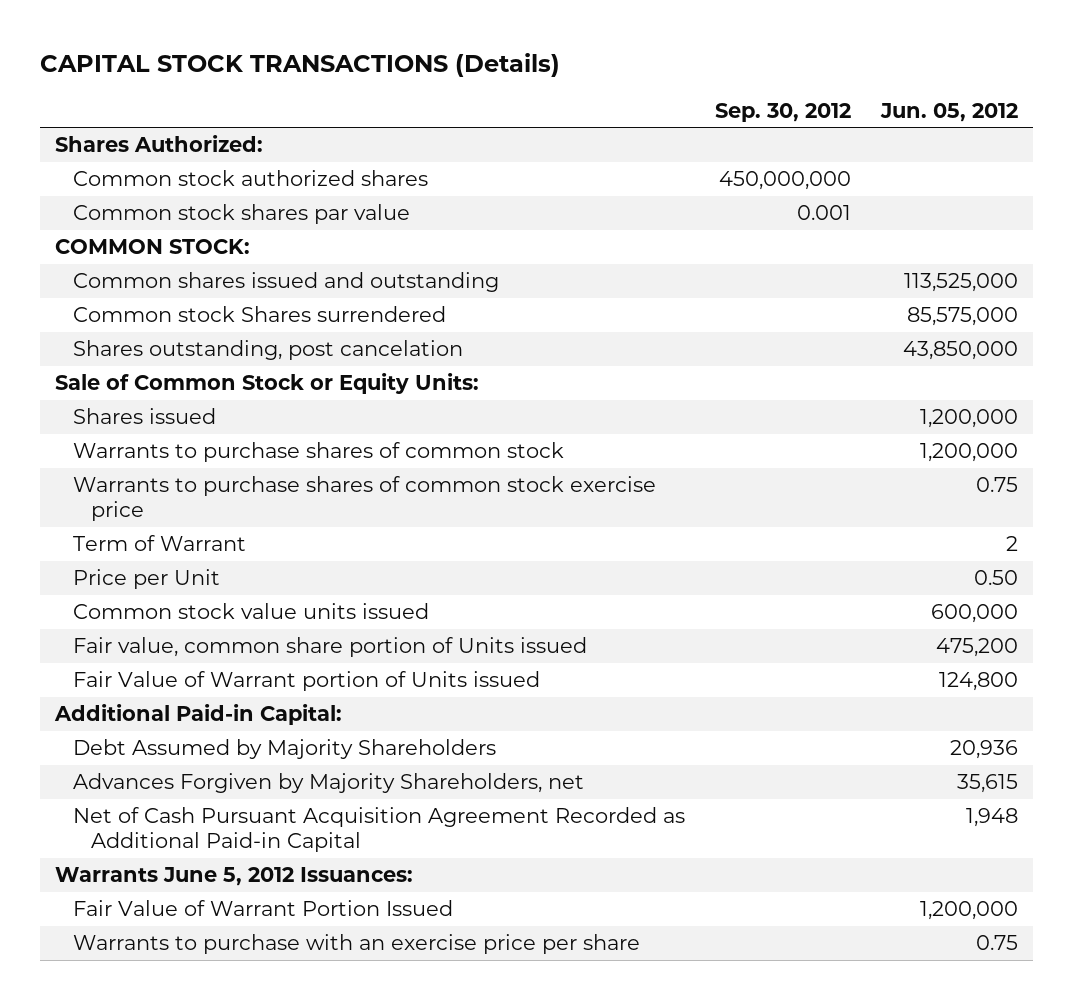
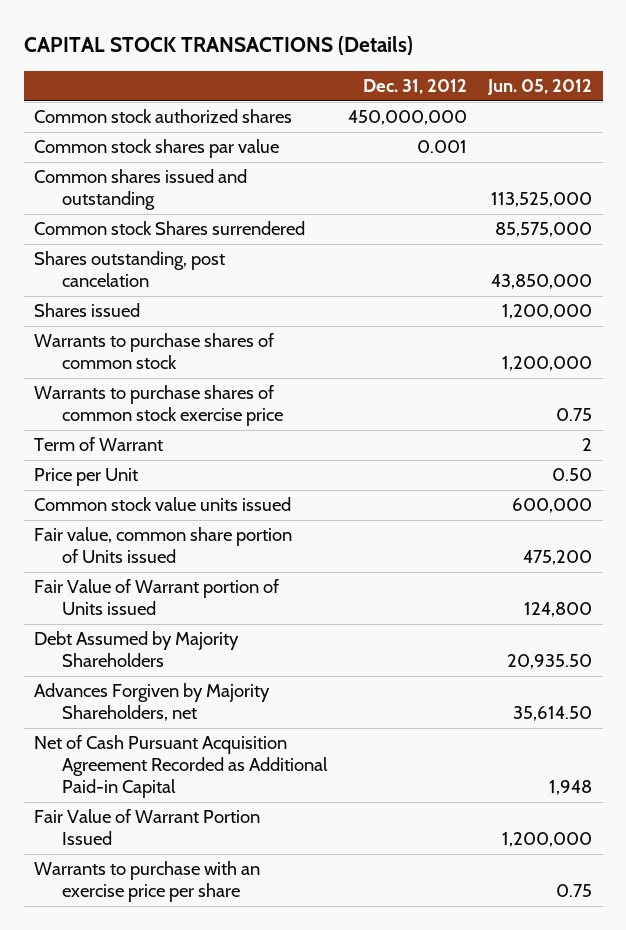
[714,102,851,122] Sep. 30, 2012 -> none
none -> [363,79,468,95] Dec. 31, 2012
[54,135,263,153] Shares Authorized: -> none
[54,239,250,255] COMMON STOCK: -> none
[54,373,479,395] Sale of Common Stock or Equity Units: -> none
[53,704,342,726] Additional Paid-in Capital: -> none
[949,740,1018,760] 20,936 -> [507,654,593,670] 20,935.50
[956,774,1018,794] 35,615 -> [513,706,593,722] 35,614.50
[54,867,413,887] Warrants June 5, 2012 Issuances: -> none

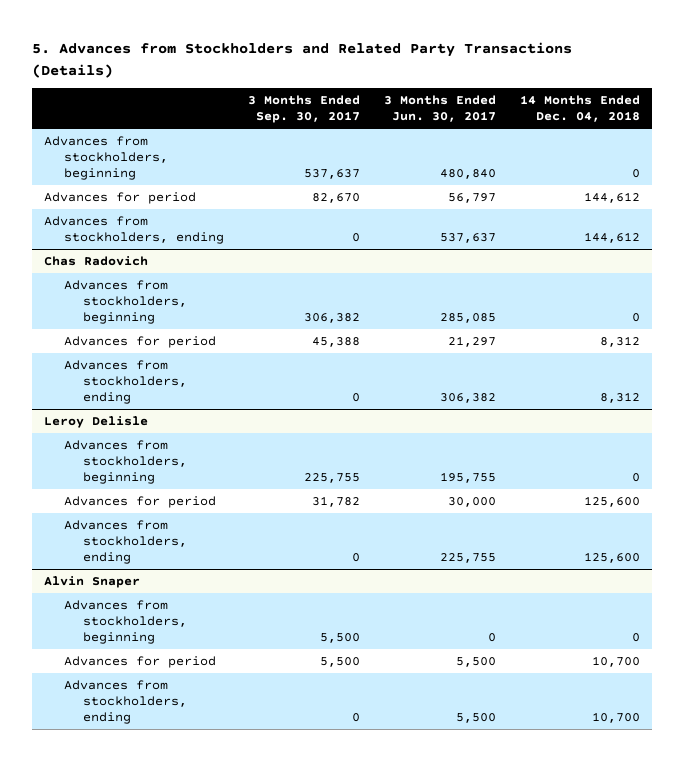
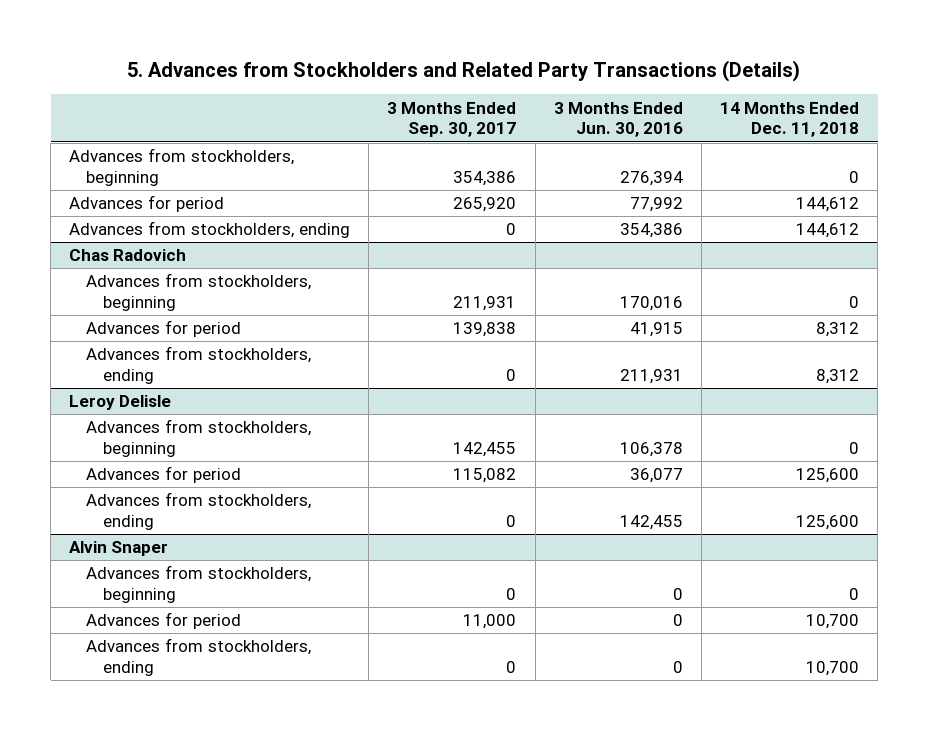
[383,95,496,123] 3 Months Ended Jun. 30, 2017 -> none
[519,95,640,123] 14 Months Ended Dec. 04, 2018 -> none
none -> [553,101,683,138] 3 Months Ended Jun. 30, 2016
none -> [719,101,859,138] 14 Months Ended Dec. 11, 2018
[303,169,360,180] 537,637 -> [453,170,517,186] 354,386
[311,193,360,204] 82,670 -> [453,197,517,213] 265,920
[303,313,360,324] 306,382 -> [453,295,517,311] 211,931
[311,337,360,348] 45,388 -> [453,322,517,338] 139,838
[303,473,360,484] 225,755 -> [453,441,517,457] 142,455
[311,496,360,508] 31,782 -> [453,468,517,484] 115,082
[319,633,360,644] 5,500 -> [506,587,517,600] 0
[319,657,360,668] 5,500 -> [463,614,517,630] 11,000

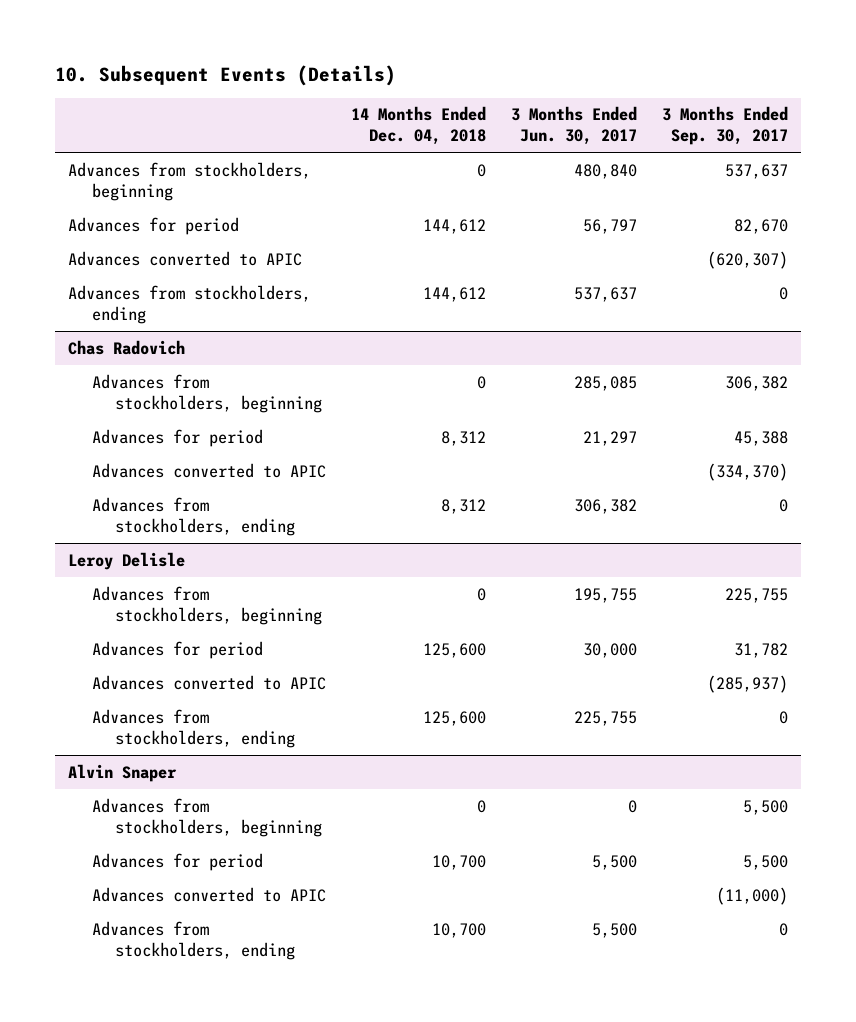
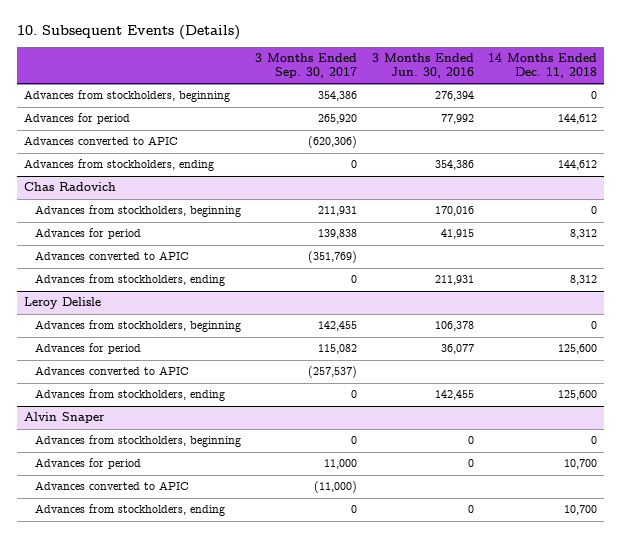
[350,106,486,146] 14 Months Ended Dec. 04, 2018 -> none
[511,106,638,146] 3 Months Ended Jun. 30, 2017 -> none
none -> [371,53,474,79] 3 Months Ended Jun. 30, 2016
none -> [487,53,597,79] 14 Months Ended Dec. 11, 2018
[725,163,789,179] 537,637 -> [318,91,358,102] 354,386
[734,218,789,234] 82,670 -> [318,114,358,125] 265,920
[707,250,789,269] (620,307) -> [308,136,358,149] (620,306)
[725,375,789,391] 306,382 -> [318,206,358,217] 211,931
[734,430,789,446] 45,388 -> [318,229,358,240] 139,838
[707,462,789,481] (334,370) -> [308,251,358,264] (351,769)
[725,587,789,603] 225,755 -> [318,321,358,332] 142,455
[734,642,789,658] 31,782 -> [318,344,358,355] 115,082
[707,674,789,693] (285,937) -> [308,366,358,379] (257,537)
[743,799,789,815] 5,500 -> [351,436,358,445] 0
[743,854,789,870] 5,500 -> [324,459,358,470] 11,000

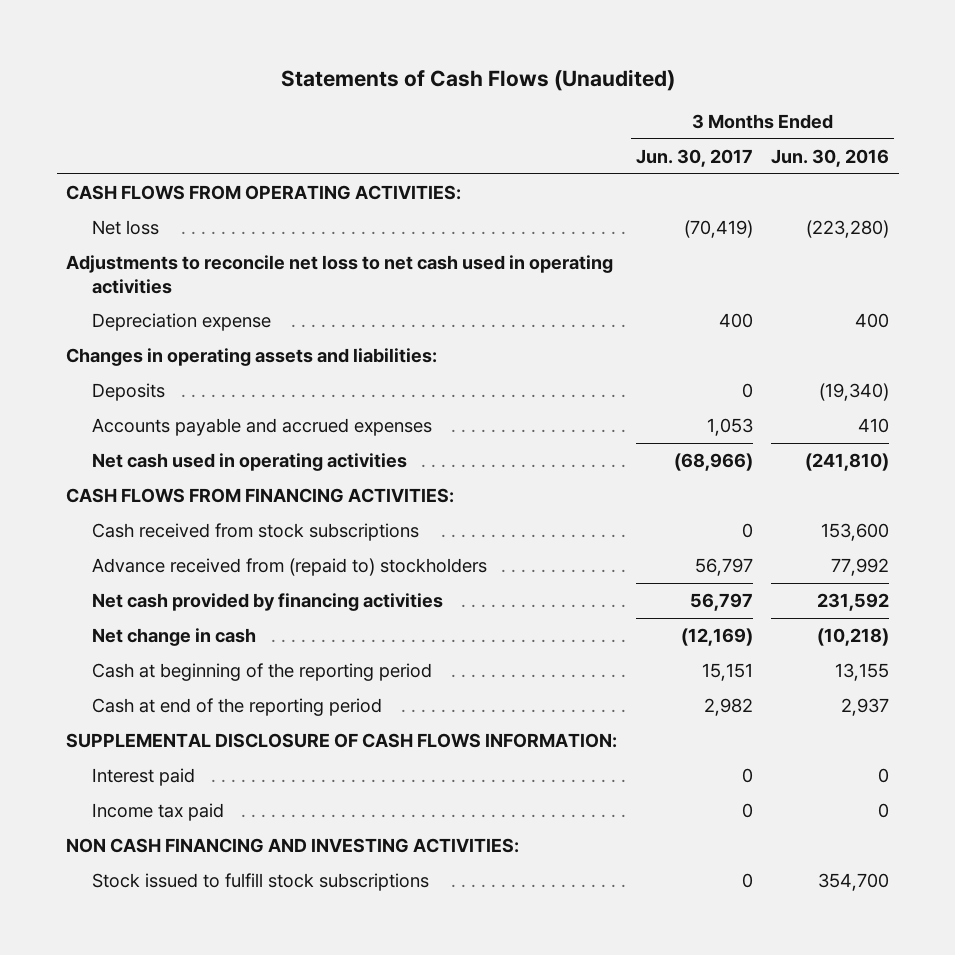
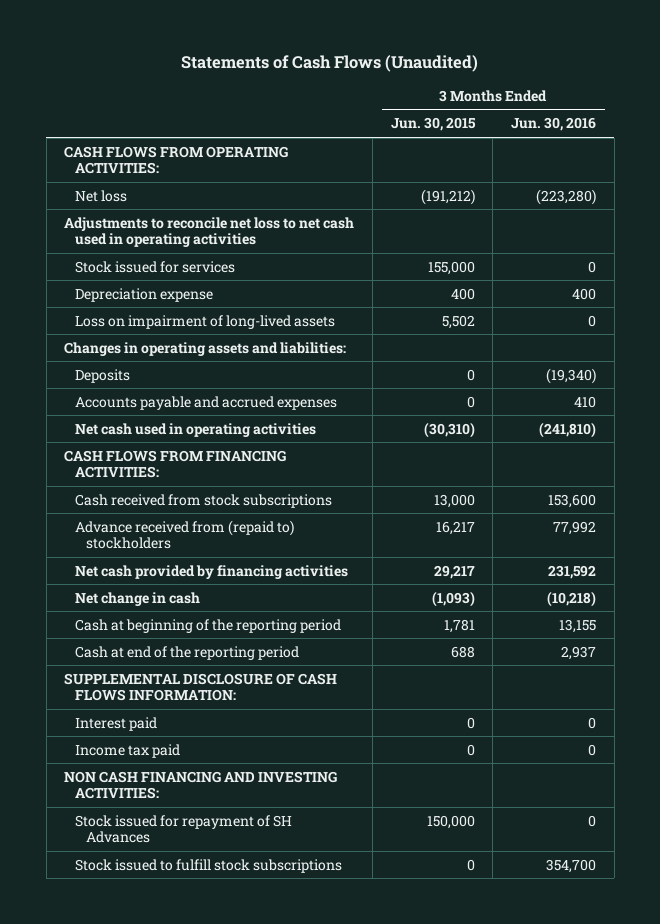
[635,148,753,167] Jun. 30, 2017 -> none
none -> [390,117,476,132] Jun. 30, 2015
none -> [75,260,236,273] Stock issued for services
none -> [75,314,336,329] Loss on impairment of long-lived assets
none -> [75,814,293,844] Stock issued for repayment of SH Advances

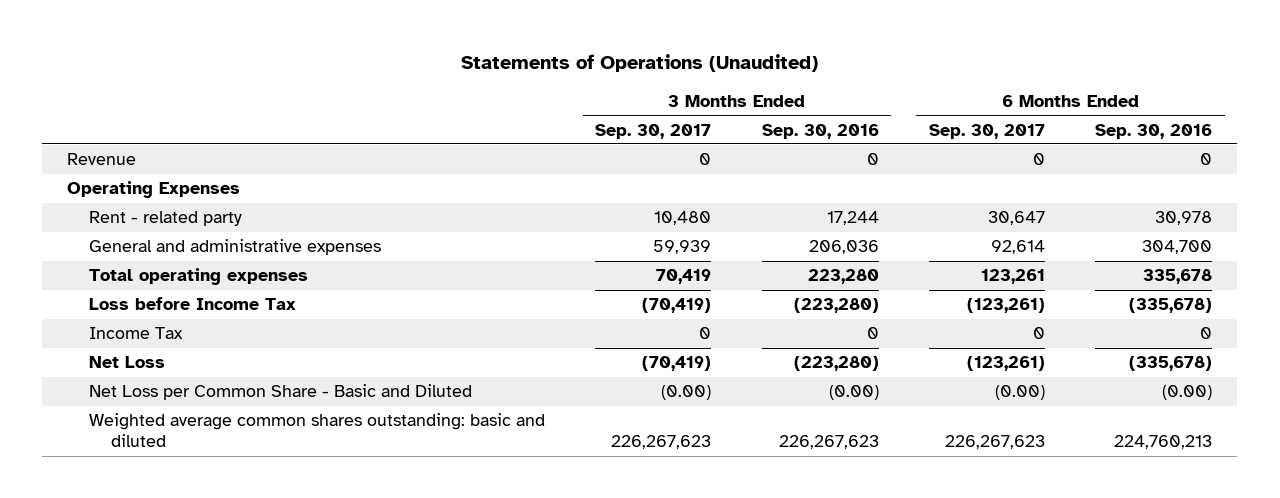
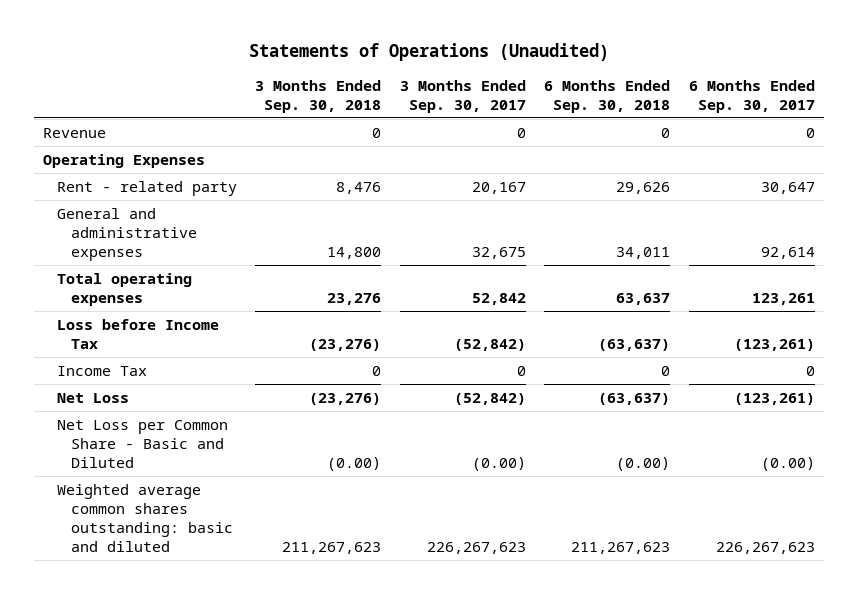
[761,123,879,139] Sep. 30, 2016 -> none
[1095,123,1213,139] Sep. 30, 2016 -> none
none -> [255,79,382,113] 3 Months Ended Sep. 30, 2018
none -> [544,79,671,113] 6 Months Ended Sep. 30, 2018
[654,211,712,226] 10,480 -> [471,181,526,194] 20,167
[653,240,712,255] 59,939 -> [471,247,526,260] 32,675
[656,269,712,285] 70,419 -> [471,292,526,305] 52,842
[642,298,712,314] (70,419) -> [453,338,526,351] (52,842)
[642,356,712,372] (70,419) -> [453,392,526,405] (52,842)

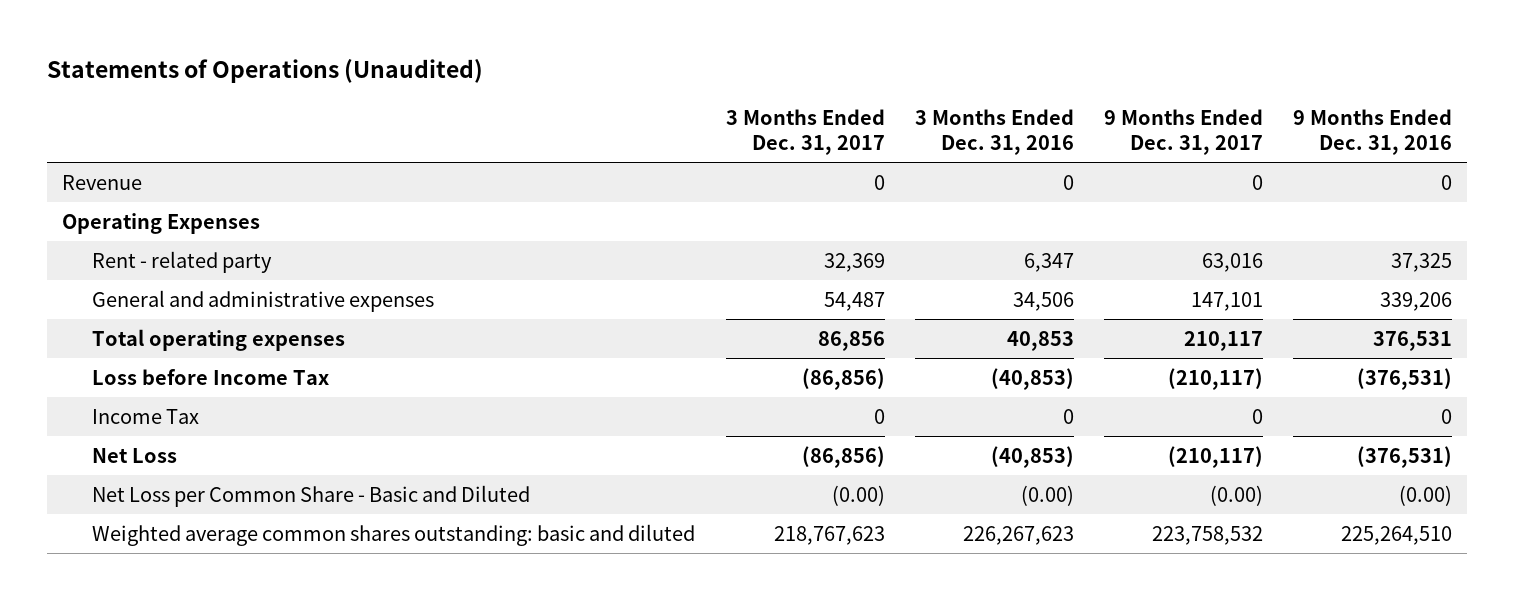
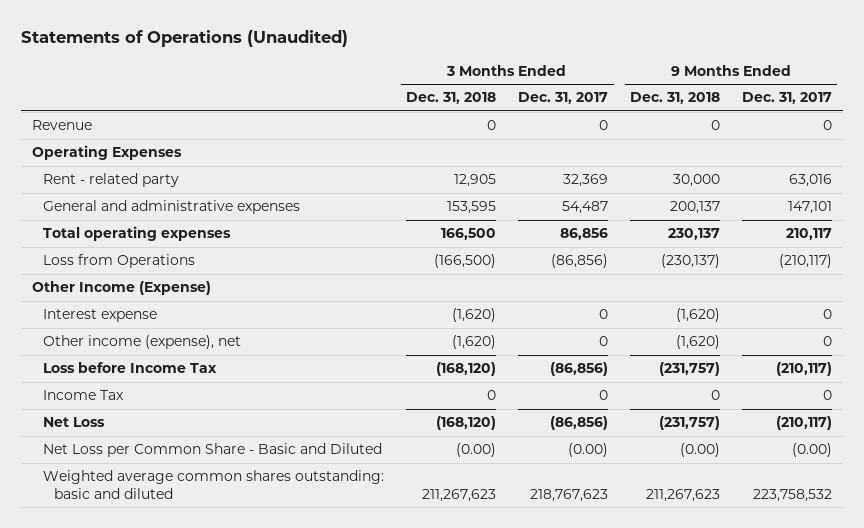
[914,108,1074,156] 3 Months Ended Dec. 31, 2016 -> none
[1293,108,1453,156] 9 Months Ended Dec. 31, 2016 -> none
none -> [406,92,497,105] Dec. 31, 2018
none -> [630,92,721,105] Dec. 31, 2018
none -> [43,254,196,269] Loss from Operations
none -> [32,281,212,296] Other Income (Expense)
none -> [43,309,158,323] Interest expense
none -> [43,335,242,350] Other income (expense), net

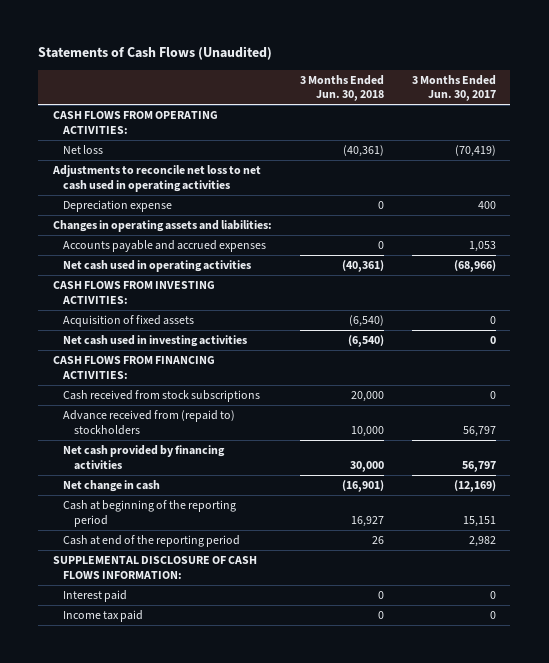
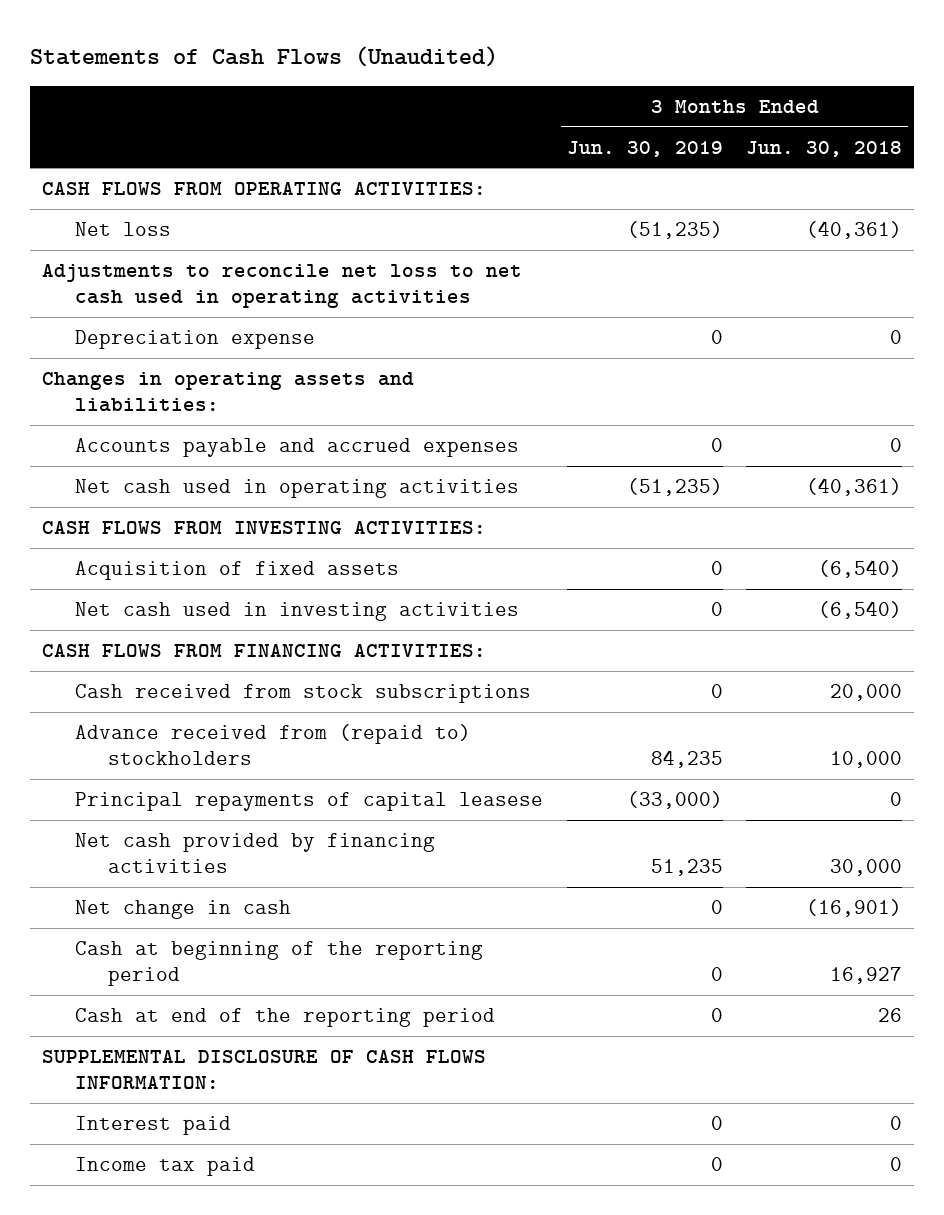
[412,74,497,102] 3 Months Ended Jun. 30, 2017 -> none
none -> [566,140,723,157] Jun. 30, 2019
none -> [74,792,543,812] Principal repayments of capital leasese

